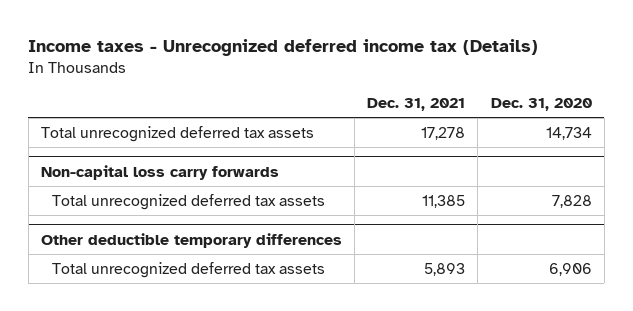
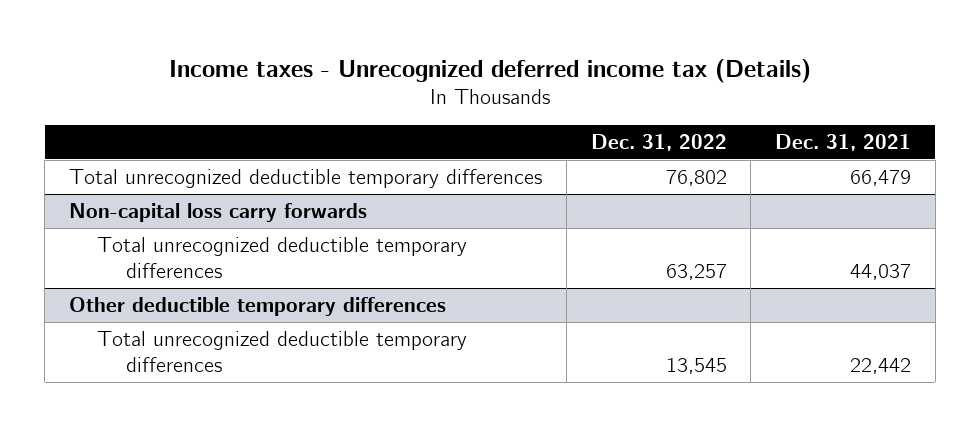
[490,98,592,112] Dec. 31, 2020 -> none
none -> [590,133,727,151] Dec. 31, 2022
[40,125,314,142] Total unrecognized deferred tax assets -> [69,169,543,189] Total unrecognized deductible temporary differences
[421,126,466,140] 17,278 -> [850,170,912,187] 66,479
[52,193,326,210] Total unrecognized deferred tax assets -> [97,237,468,279] Total unrecognized deductible temporary differences
[422,194,466,208] 11,385 -> [850,264,912,281] 44,037
[52,261,326,278] Total unrecognized deferred tax assets -> [97,331,468,373] Total unrecognized deductible temporary differences
[424,262,466,276] 5,893 -> [850,358,912,375] 22,442

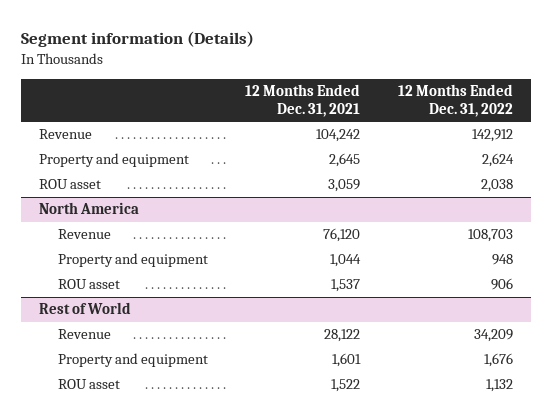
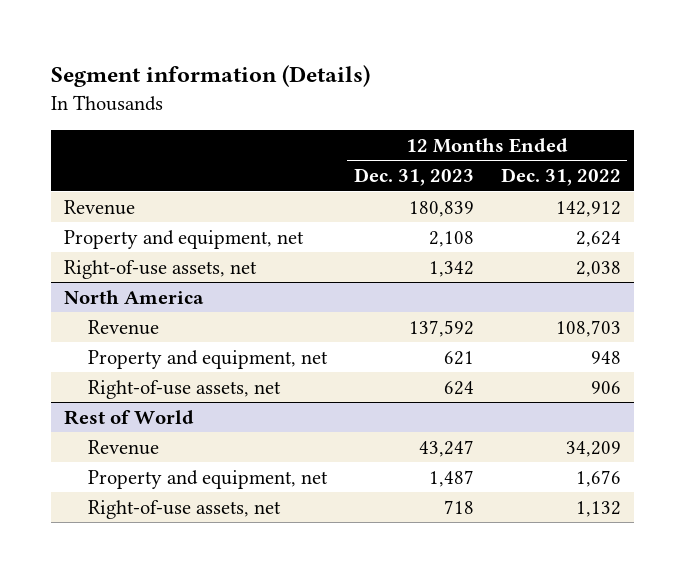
[245,84,361,117] 12 Months Ended Dec. 31, 2021 -> none
none -> [354,168,475,187] Dec. 31, 2023
[39,153,190,168] Property and equipment -> [64,229,305,249] Property and equipment, net
[39,179,102,190] ROU asset -> [64,259,258,279] Right-of-use assets, net
[57,253,208,268] Property and equipment -> [88,349,329,369] Property and equipment, net
[57,279,120,290] ROU asset -> [88,379,282,399] Right-of-use assets, net
[57,353,208,368] Property and equipment -> [88,469,329,489] Property and equipment, net
[57,379,120,390] ROU asset -> [88,499,282,519] Right-of-use assets, net

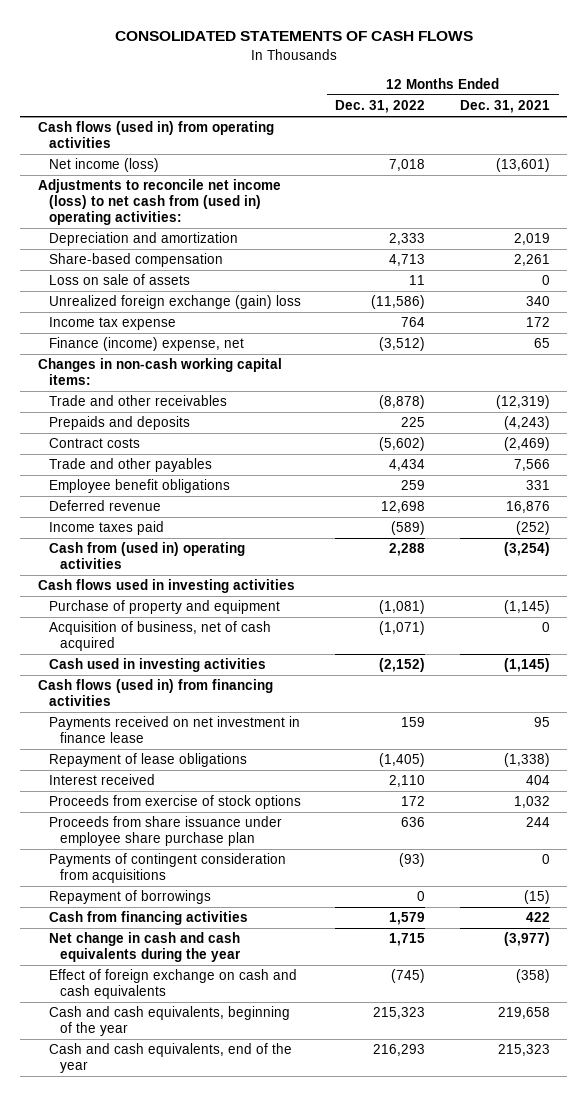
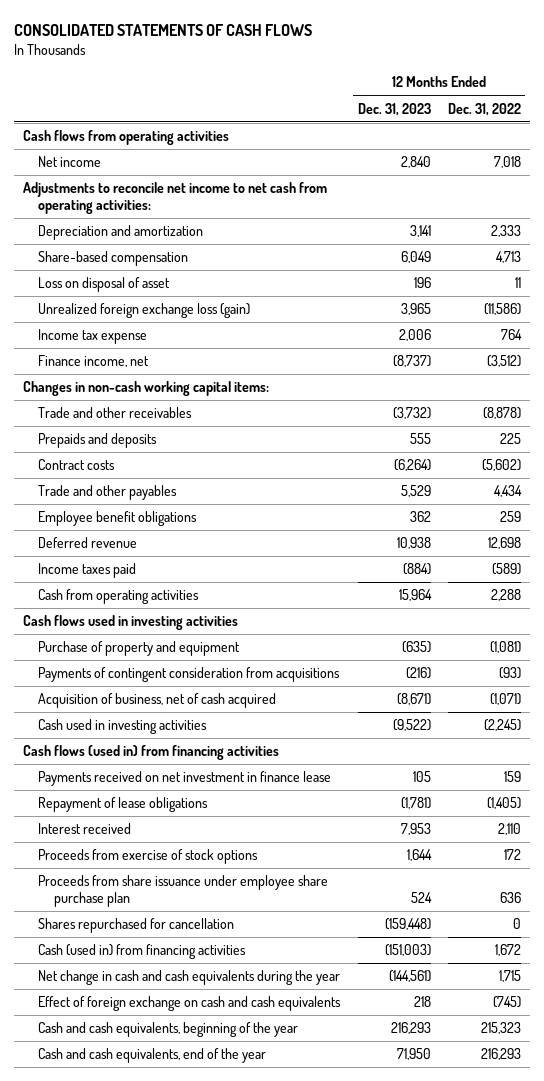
[459,100,550,114] Dec. 31, 2021 -> none
none -> [357,102,431,116] Dec. 31, 2023
[37,121,274,149] Cash flows (used in) from operating activities -> [22,130,229,146] Cash flows from operating activities
[48,158,159,173] Net income (loss) -> [38,156,102,168] Net income
[37,179,281,226] Adjustments to reconcile net income (loss) to net cash from (used in) operating activities: -> [22,182,327,215] Adjustments to reconcile net income to net cash from operating activities:
[48,274,190,286] Loss on sale of assets -> [38,277,171,293] Loss on disposal of asset
[48,295,301,310] Unrealized foreign exchange (gain) loss -> [38,303,251,319] Unrealized foreign exchange loss (gain)
[48,337,244,352] Finance (income) expense, net -> [38,355,150,368] Finance income, net
[48,542,245,570] Cash from (used in) operating activities -> [38,589,200,605] Cash from operating activities
[48,853,286,884] Payments of contingent consideration from acquisitions -> [38,667,341,683] Payments of contingent consideration from acquisitions
[379,658,426,673] (2,152) -> [483,719,521,732] (2,245)
[48,890,211,905] Repayment of borrowings -> none
none -> [38,918,235,934] Shares repurchased for cancellation
[48,911,248,926] Cash from financing activities -> [38,944,247,960] Cash (used in) from financing activities
[389,912,426,926] 1,579 -> [494,944,521,957] 1,672

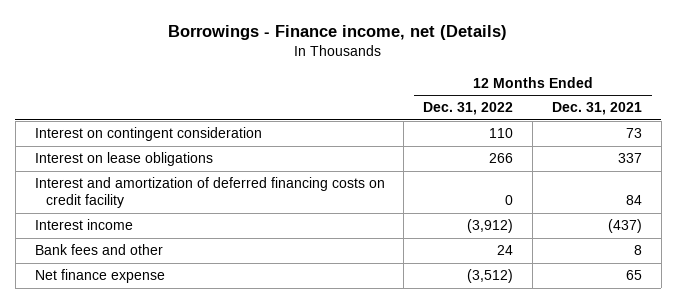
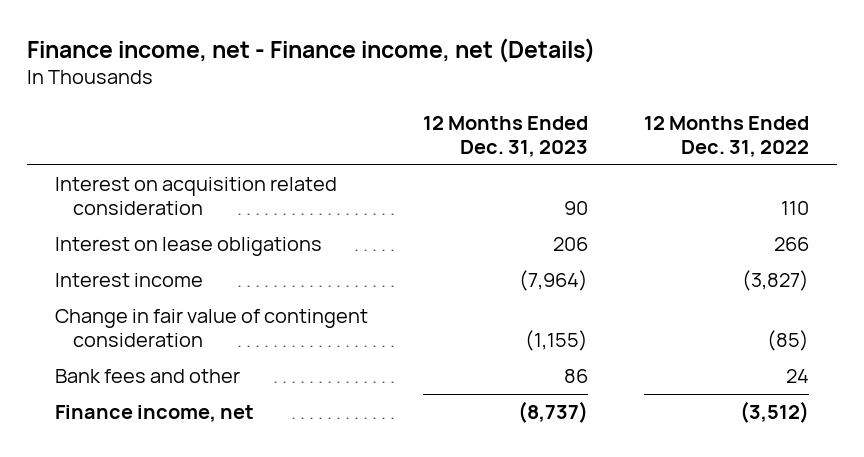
[168,25,508,41] Borrowings - Finance income, net (Details) -> [26,37,595,63] Finance income, net - Finance income, net (Details)
[551,102,642,116] Dec. 31, 2021 -> none
none -> [423,115,589,157] 12 Months Ended Dec. 31, 2023
[34,127,262,142] Interest on contingent consideration -> [54,177,337,216] Interest on acquisition related consideration
[34,177,385,209] Interest and amortization of deferred financing costs on credit facility -> none
[467,219,514,234] (3,912) -> [742,270,810,292] (3,827)
none -> [54,309,368,348] Change in fair value of contingent consideration
[34,269,165,284] Net finance expense -> [54,405,254,423] Finance income, net

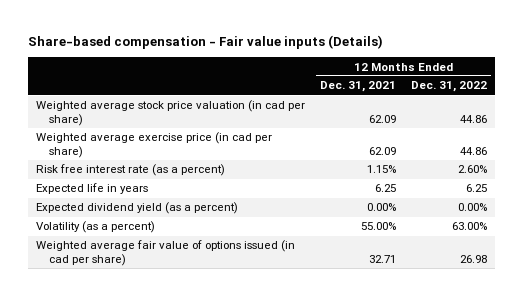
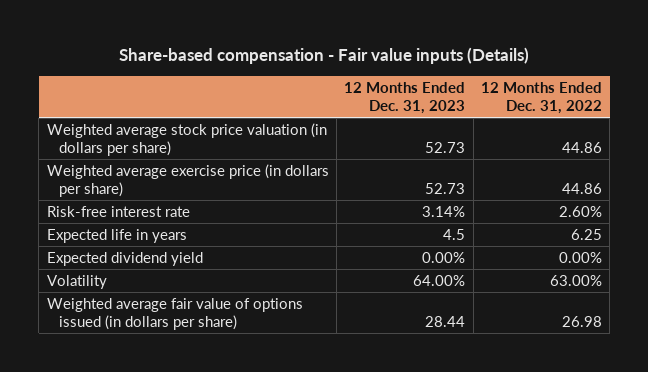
[320,81,397,93] Dec. 31, 2021 -> none
none -> [344,81,466,114] 12 Months Ended Dec. 31, 2023
[35,100,305,127] Weighted average stock price valuation (in cad per share) -> [46,122,327,157] Weighted average stock price valuation (in dollars per share)
[35,132,272,159] Weighted average exercise price (in cad per share) -> [46,163,329,198] Weighted average exercise price (in dollars per share)
[35,164,225,177] Risk free interest rate (as a percent) -> [46,205,190,217] Risk-free interest rate
[35,202,238,215] Expected dividend yield (as a percent) -> [46,251,203,266] Expected dividend yield
[35,221,155,234] Volatility (as a percent) -> [46,274,107,289] Volatility
[35,240,295,267] Weighted average fair value of options issued (in cad per share) -> [46,297,303,331] Weighted average fair value of options issued (in dollars per share)

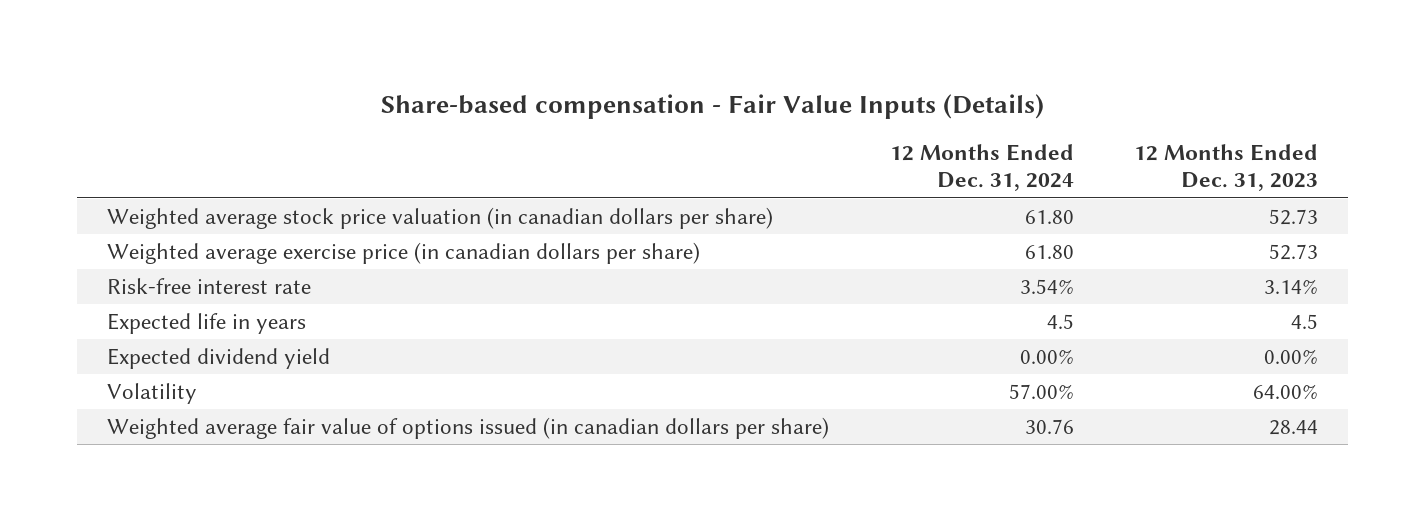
[119,47,530,65] Share-based compensation - Fair value inputs (Details) -> [380,93,1044,119] Share-based compensation - Fair Value Inputs (Details)
[480,81,602,114] 12 Months Ended Dec. 31, 2022 -> none
none -> [889,144,1074,192] 12 Months Ended Dec. 31, 2024
[46,122,327,157] Weighted average stock price valuation (in dollars per share) -> [107,207,774,230] Weighted average stock price valuation (in canadian dollars per share)
[46,163,329,198] Weighted average exercise price (in dollars per share) -> [107,242,701,265] Weighted average exercise price (in canadian dollars per share)
[46,297,303,331] Weighted average fair value of options issued (in dollars per share) -> [107,417,830,440] Weighted average fair value of options issued (in canadian dollars per share)

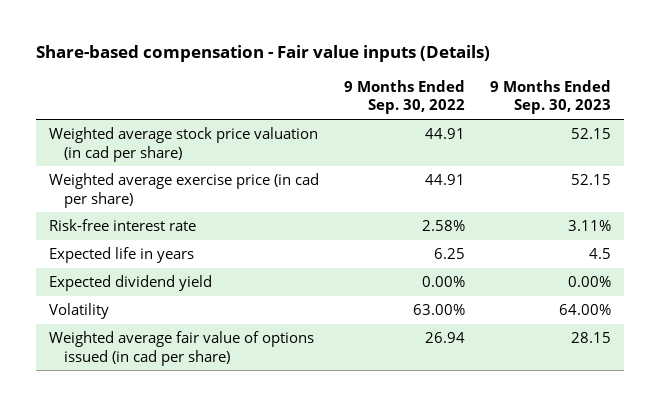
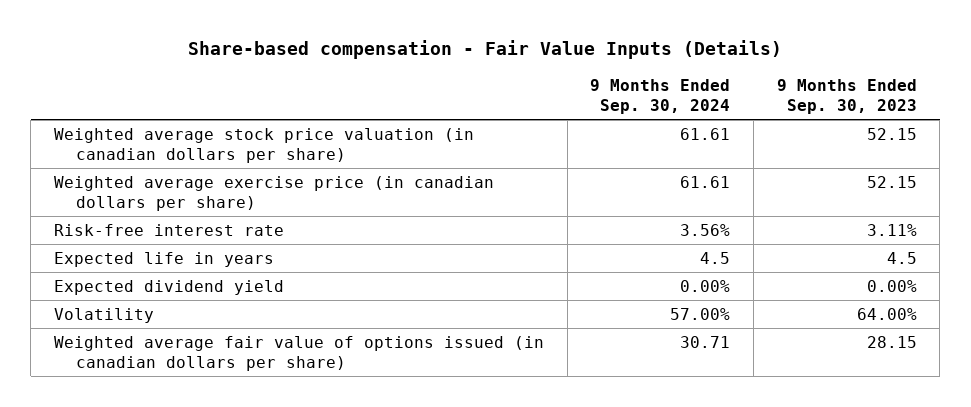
[35,45,490,63] Share-based compensation - Fair value inputs (Details) -> [188,40,783,60] Share-based compensation - Fair Value Inputs (Details)
[343,79,465,115] 9 Months Ended Sep. 30, 2022 -> none
none -> [590,78,731,114] 9 Months Ended Sep. 30, 2024
[48,126,318,162] Weighted average stock price valuation (in cad per share) -> [54,127,475,163] Weighted average stock price valuation (in canadian dollars per share)
[48,172,319,208] Weighted average exercise price (in cad per share) -> [54,175,495,211] Weighted average exercise price (in canadian dollars per share)
[48,330,314,366] Weighted average fair value of options issued (in cad per share) -> [54,335,545,371] Weighted average fair value of options issued (in canadian dollars per share)

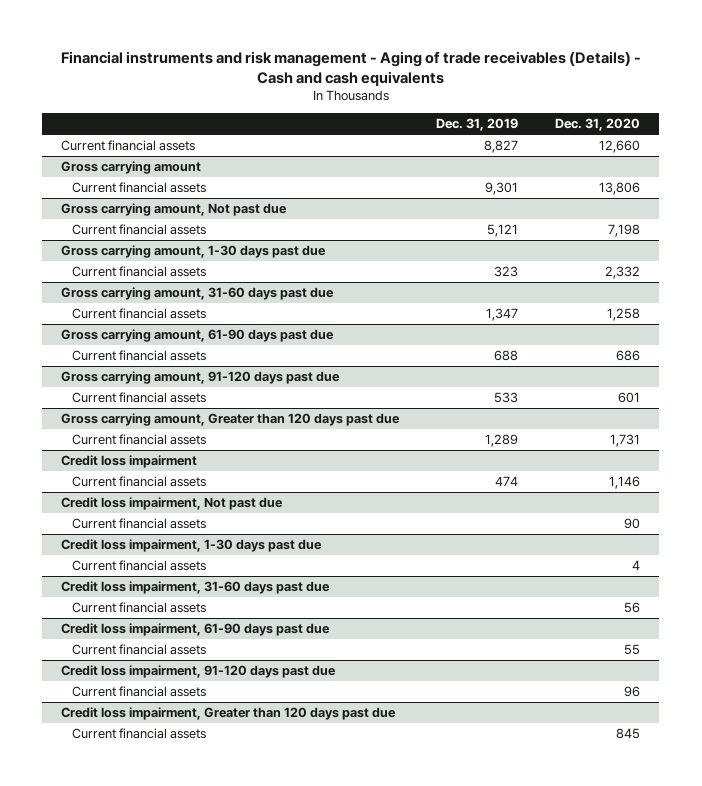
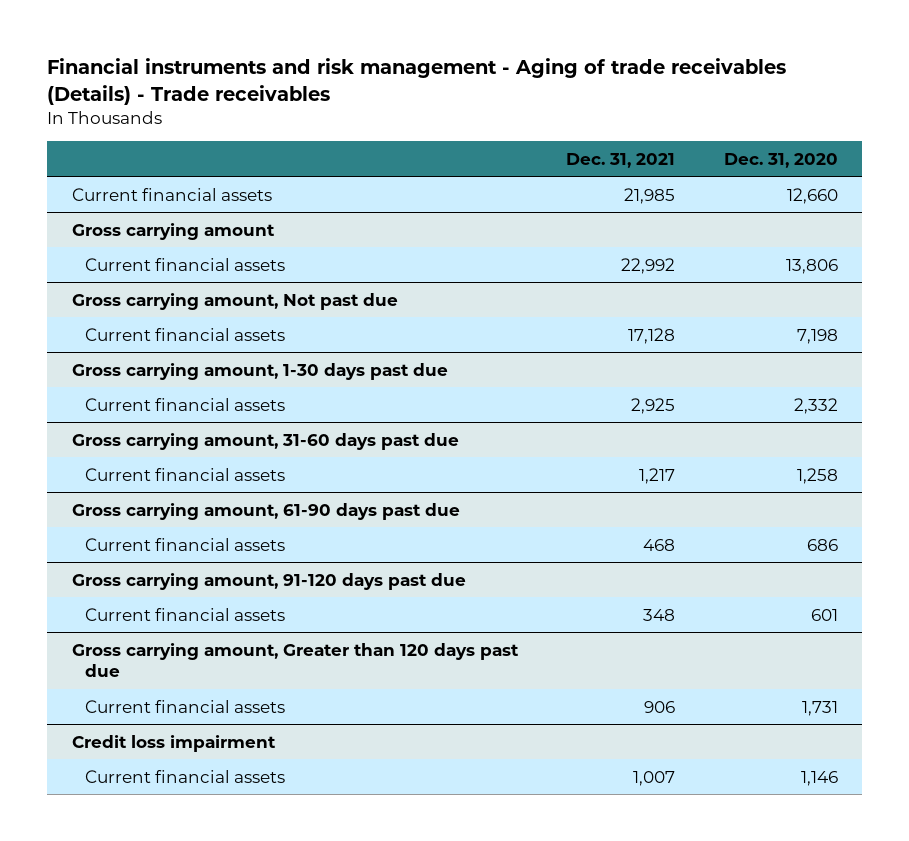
[60,50,641,86] Financial instruments and risk management - Aging of trade receivables (Details) - Cash and cash equivalents -> [47,58,787,105] Financial instruments and risk management - Aging of trade receivables (Details) - Trade receivables
[436,118,519,132] Dec. 31, 2019 -> none
none -> [566,152,676,168] Dec. 31, 2021
[61,497,284,511] Credit loss impairment, Not past due -> none
[72,518,207,530] Current financial assets -> none
[61,539,323,553] Credit loss impairment, 1-30 days past due -> none
[72,560,207,572] Current financial assets -> none
[61,581,331,595] Credit loss impairment, 31-60 days past due -> none
[72,602,207,614] Current financial assets -> none
[61,623,331,637] Credit loss impairment, 61-90 days past due -> none
[72,644,207,656] Current financial assets -> none
[61,665,337,679] Credit loss impairment, 91-120 days past due -> none
[72,686,207,698] Current financial assets -> none
[61,707,397,721] Credit loss impairment, Greater than 120 days past due -> none
[72,728,207,740] Current financial assets -> none

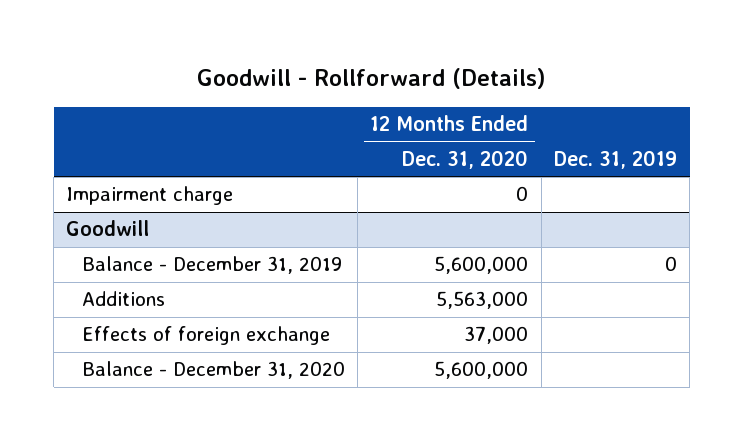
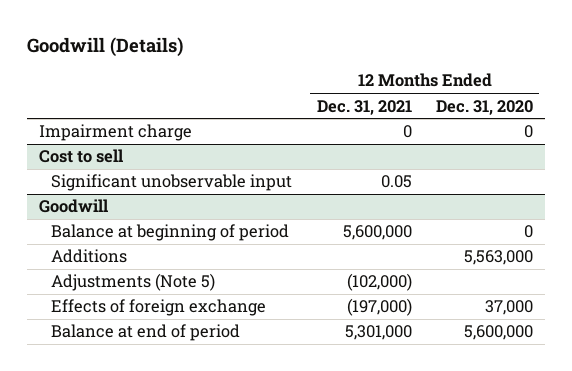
[196,68,546,90] Goodwill - Rollforward (Details) -> [26,36,183,57] Goodwill (Details)
[554,149,678,169] Dec. 31, 2019 -> none
none -> [316,99,412,115] Dec. 31, 2021
none -> [38,149,123,164] Cost to sell
none -> [51,174,293,192] Significant unobservable input
[81,256,342,275] Balance - December 31, 2019 -> none
none -> [51,224,290,242] Balance at beginning of period
none -> [51,273,216,292] Adjustments (Note 5)
[81,361,345,380] Balance - December 31, 2020 -> [51,324,241,342] Balance at end of period

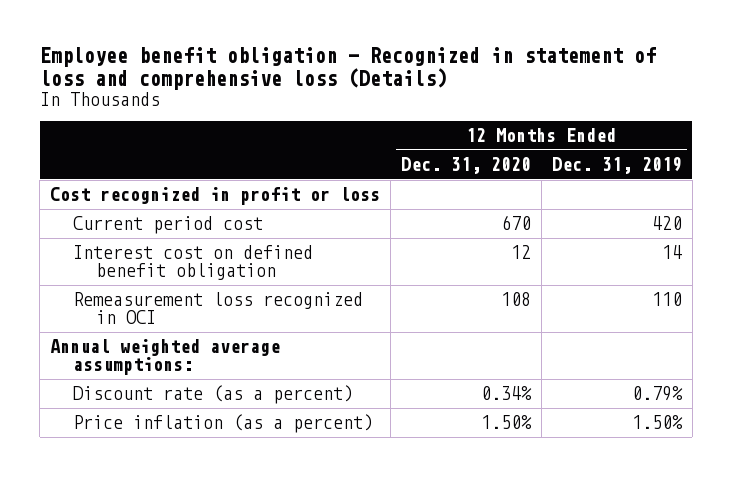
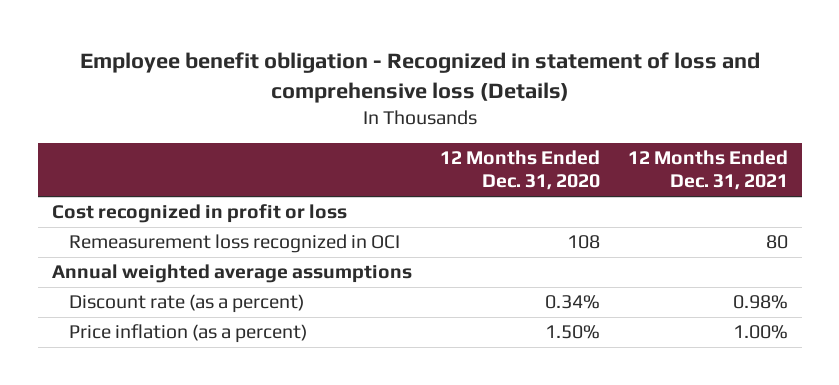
[551,156,682,174] Dec. 31, 2019 -> none
none -> [627,150,788,191] 12 Months Ended Dec. 31, 2021
[73,216,264,235] Current period cost -> none
[73,245,314,281] Interest cost on defined benefit obligation -> none
[50,339,281,376] Annual weighted average assumptions: -> [51,264,412,284] Annual weighted average assumptions

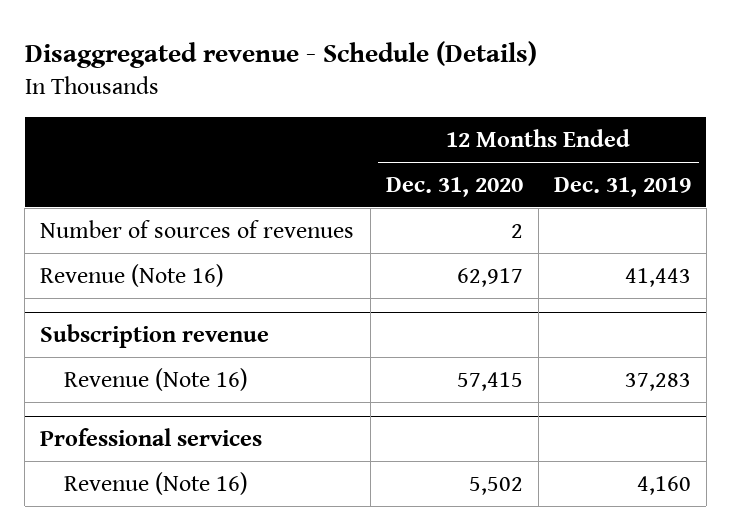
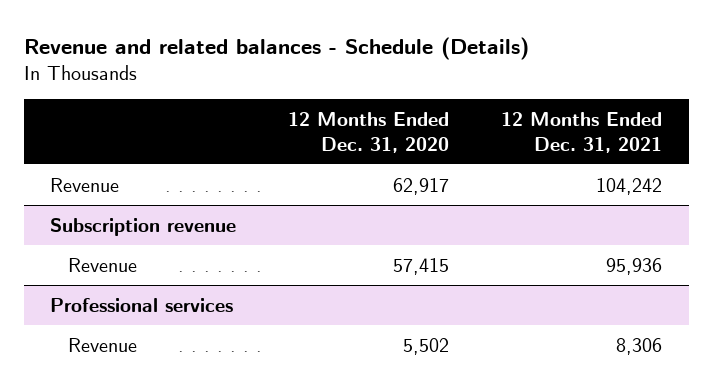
[24,40,537,68] Disaggregated revenue - Schedule (Details) -> [23,36,529,60] Revenue and related balances - Schedule (Details)
[553,176,691,197] Dec. 31, 2019 -> none
none -> [501,111,663,153] 12 Months Ended Dec. 31, 2021
[40,219,355,238] Number of sources of revenues -> none
[40,263,225,287] Revenue (Note 16) -> [49,177,119,192] Revenue
[63,367,248,391] Revenue (Note 16) -> [68,257,138,272] Revenue
[63,471,248,495] Revenue (Note 16) -> [68,337,138,352] Revenue

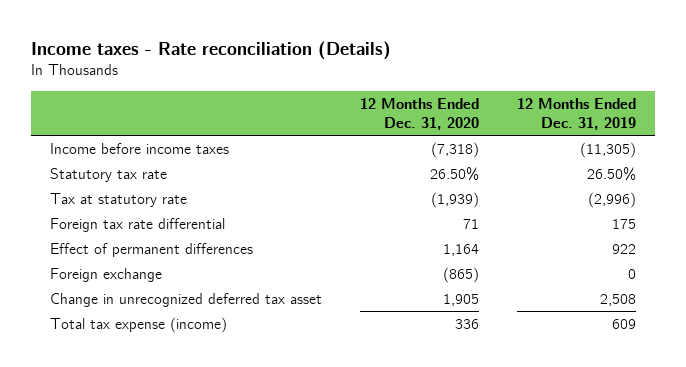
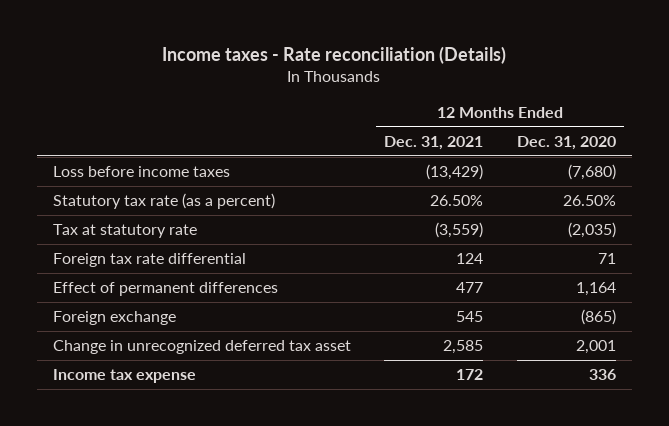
[517,97,637,130] 12 Months Ended Dec. 31, 2019 -> none
none -> [384,135,484,150] Dec. 31, 2021
[50,142,230,154] Income before income taxes -> [53,166,231,178] Loss before income taxes
[431,141,480,158] (7,318) -> [567,164,616,181] (7,680)
[50,167,168,182] Statutory tax rate -> [53,193,276,210] Statutory tax rate (as a percent)
[431,191,480,208] (1,939) -> [567,222,616,239] (2,035)
[443,293,480,306] 1,905 -> [575,340,616,355] 2,001
[50,316,228,333] Total tax expense (income) -> [53,369,197,384] Income tax expense

